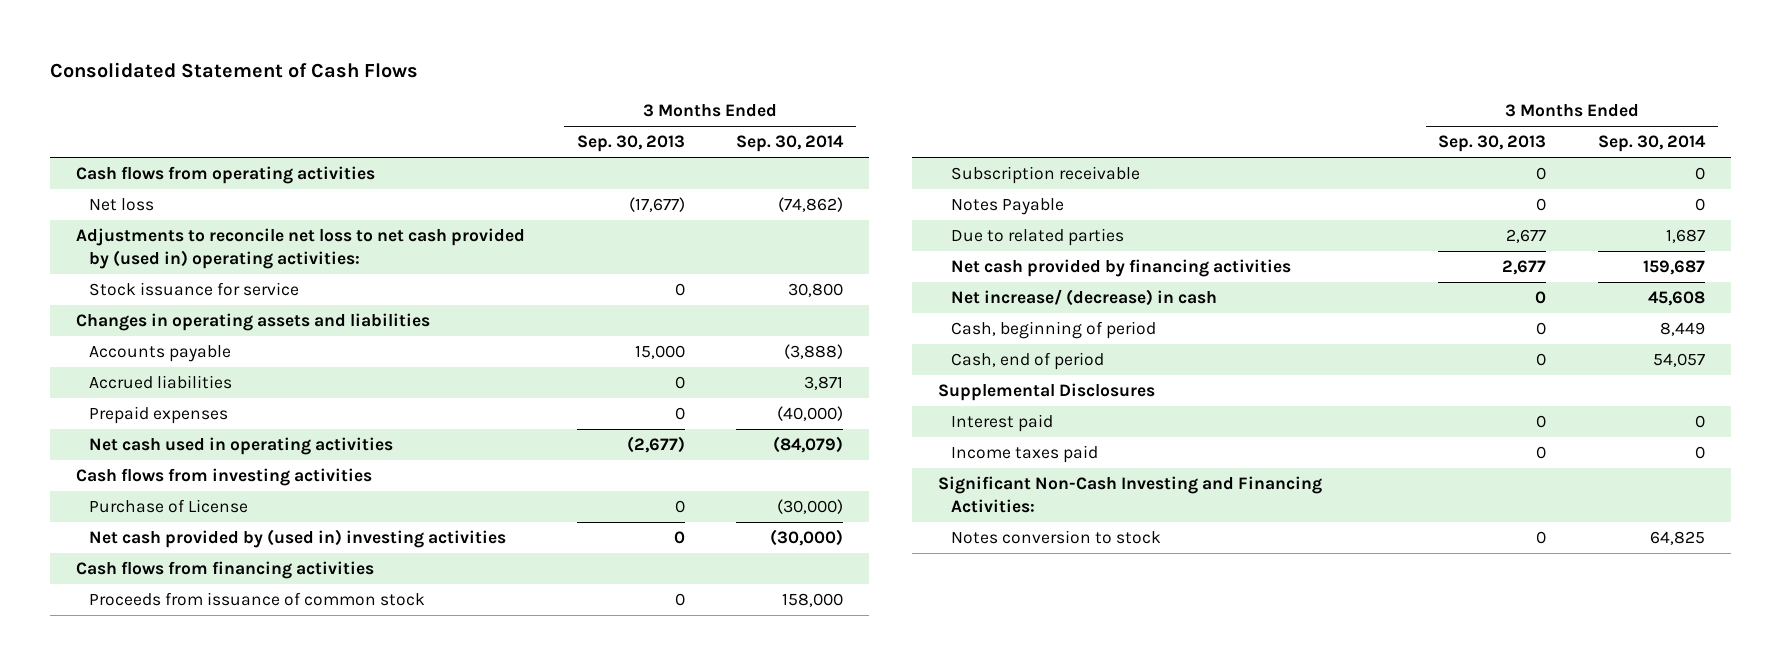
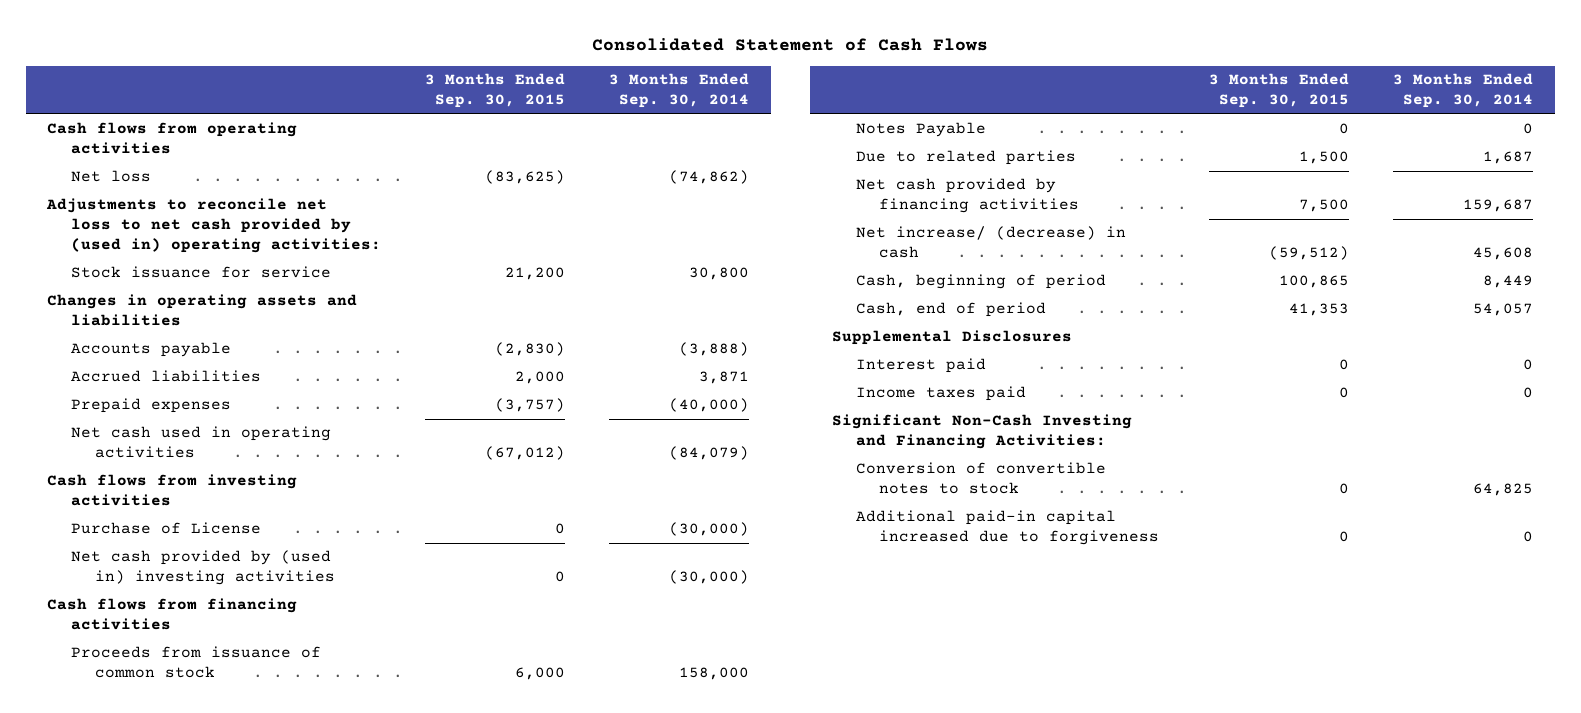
[576,135,685,153] Sep. 30, 2013 -> none
none -> [424,73,565,109] 3 Months Ended Sep. 30, 2015
[950,166,1140,185] Subscription receivable -> none
[950,530,1161,545] Notes conversion to stock -> [855,462,1106,495] Conversion of convertible notes to stock
none -> [855,510,1160,546] Additional paid-in capital increased due to forgiveness

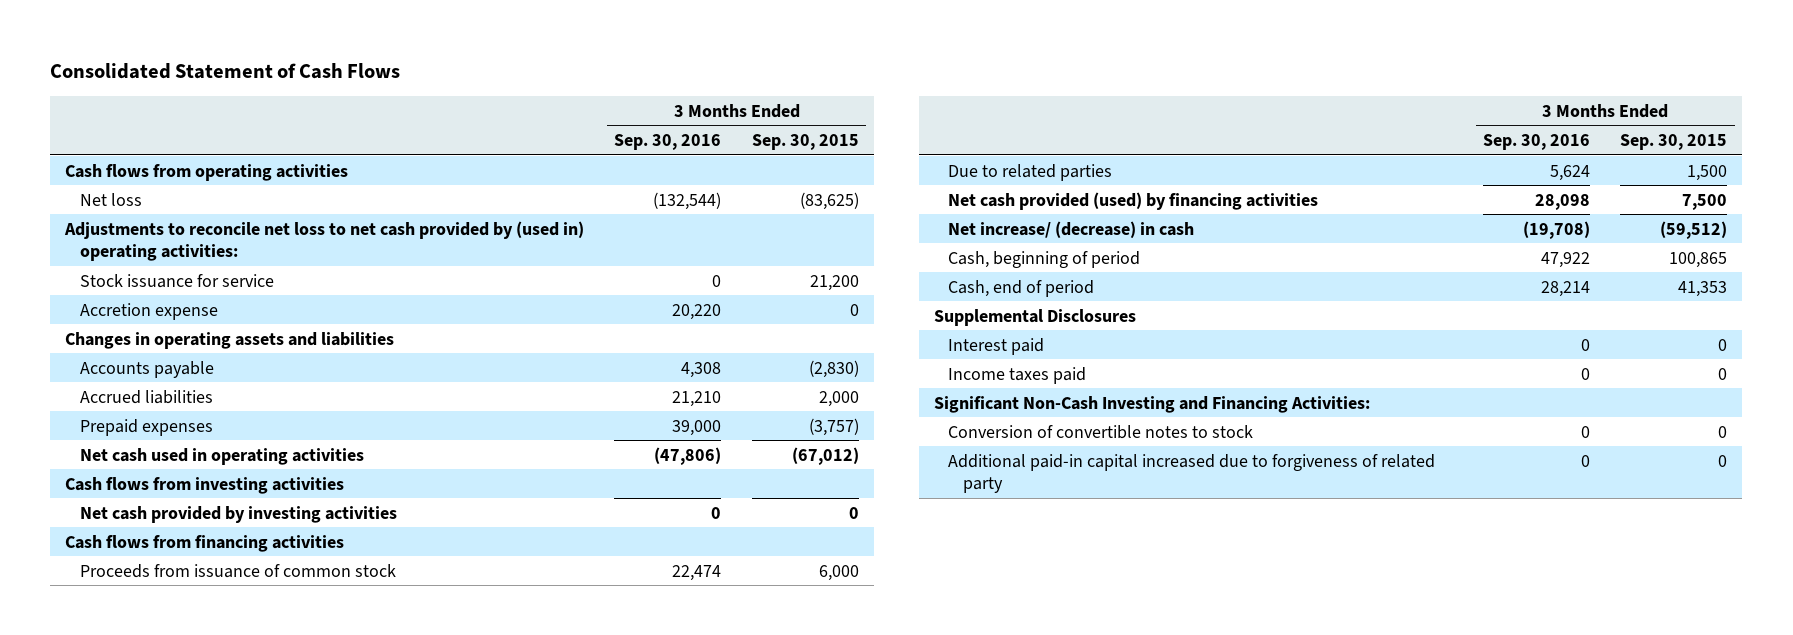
[608,73,749,109] 3 Months Ended Sep. 30, 2014 -> none
none -> [614,133,722,150] Sep. 30, 2016
none -> [79,302,218,320] Accretion expense
[71,522,262,535] Purchase of License -> none
[71,550,335,586] Net cash provided by (used in) investing activities -> [79,505,397,523] Net cash provided by investing activities
[855,122,986,138] Notes Payable -> none
[855,178,1080,214] Net cash provided by financing activities -> [948,191,1319,210] Net cash provided (used) by financing activities
[855,510,1160,546] Additional paid-in capital increased due to forgiveness -> [948,453,1436,494] Additional paid-in capital increased due to forgiveness of related party

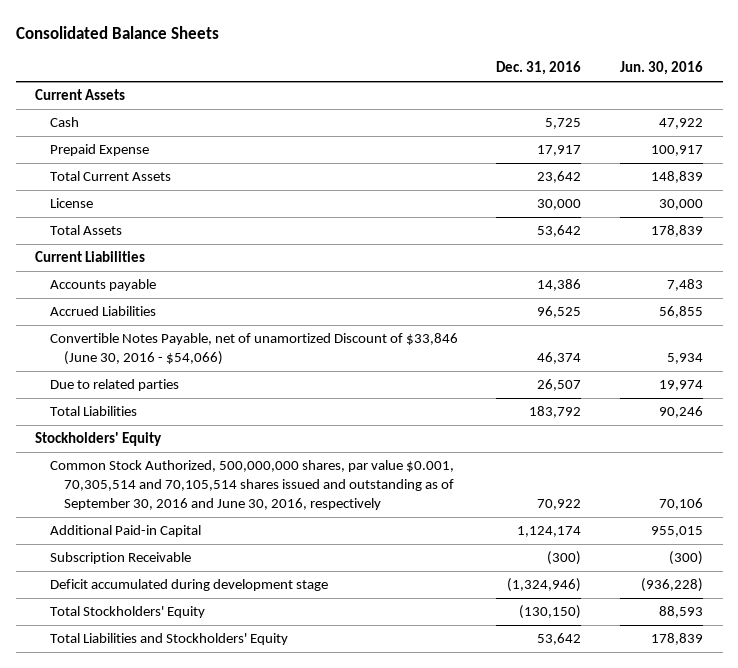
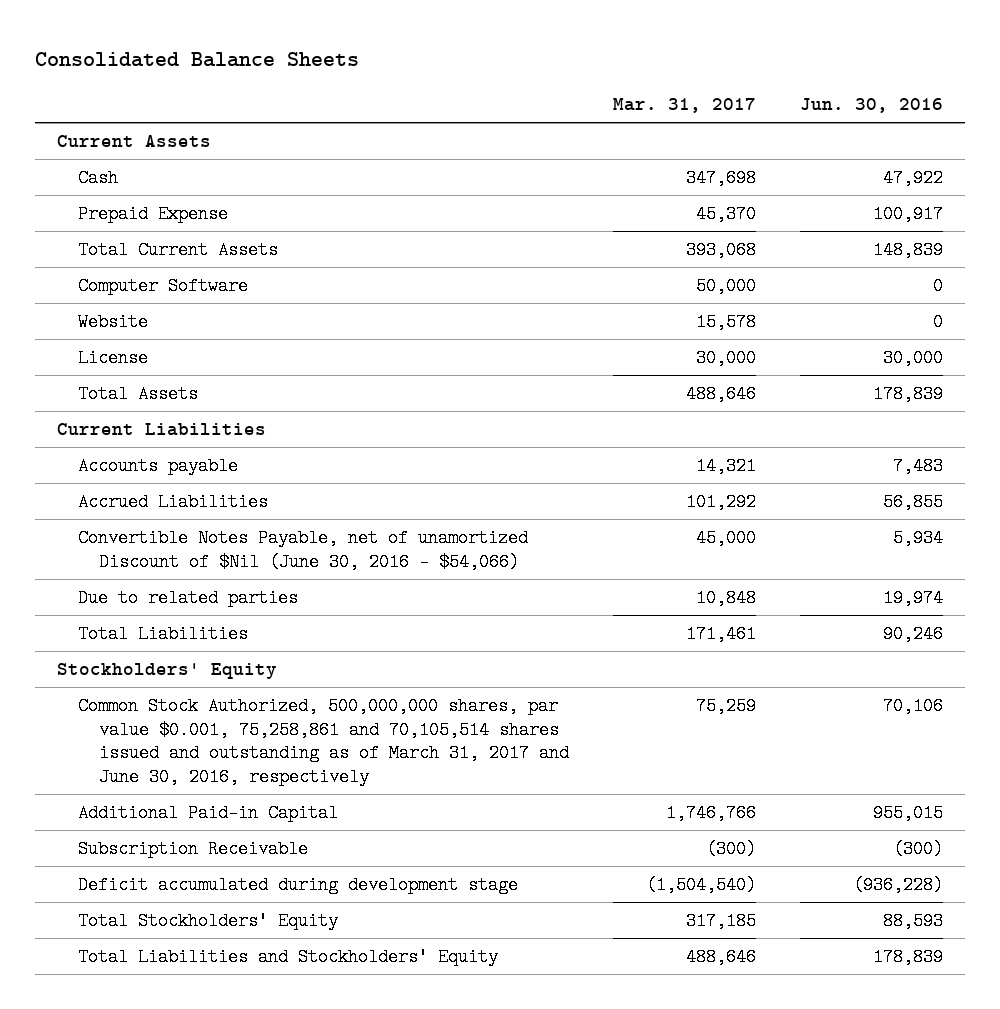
[496,61,582,76] Dec. 31, 2016 -> none
none -> [613,98,757,114] Mar. 31, 2017
none -> [78,277,249,296] Computer Software
none -> [78,313,149,332] Website
[49,333,458,366] Convertible Notes Payable, net of unamortized Discount of $33,846 (June 30, 2016 - $54,066) -> [78,529,529,571] Convertible Notes Payable, net of unamortized Discount of $Nil (June 30, 2016 - $54,066)
[49,460,455,510] Common Stock Authorized, 500,000,000 shares, par value $0.001, 70,305,514 and 70,105,514 shares issued and outstanding as of September 30, 2016 and June 30, 2016, respectively -> [78,697,570,787] Common Stock Authorized, 500,000,000 shares, par value $0.001, 75,258,861 and 70,105,514 shares issued and outstanding as of March 31, 2017 and June 30, 2016, respectively

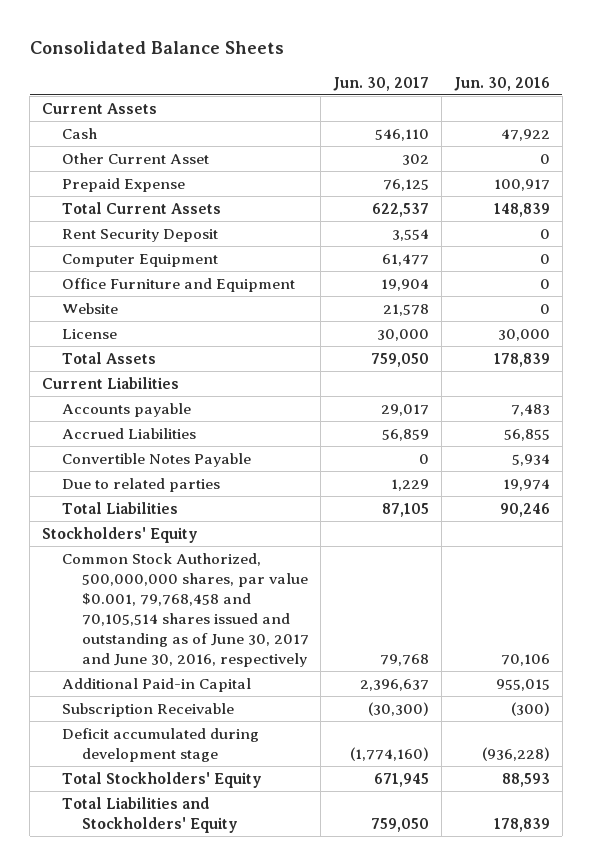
[613,98,757,114] Mar. 31, 2017 -> none
none -> [333,76,430,91] Jun. 30, 2017
none -> [61,152,209,164] Other Current Asset
[78,277,249,296] Computer Software -> none
none -> [61,228,218,242] Rent Security Deposit
none -> [61,253,218,267] Computer Equipment
none -> [61,277,295,292] Office Furniture and Equipment
[78,529,529,571] Convertible Notes Payable, net of unamortized Discount of $Nil (June 30, 2016 - $54,066) -> [61,452,251,467] Convertible Notes Payable
[78,697,570,787] Common Stock Authorized, 500,000,000 shares, par value $0.001, 75,258,861 and 70,105,514 shares issued and outstanding as of March 31, 2017 and June 30, 2016, respectively -> [61,552,309,668] Common Stock Authorized, 500,000,000 shares, par value $0.001, 79,768,458 and 70,105,514 shares issued and outstanding as of June 30, 2017 and June 30, 2016, respectively

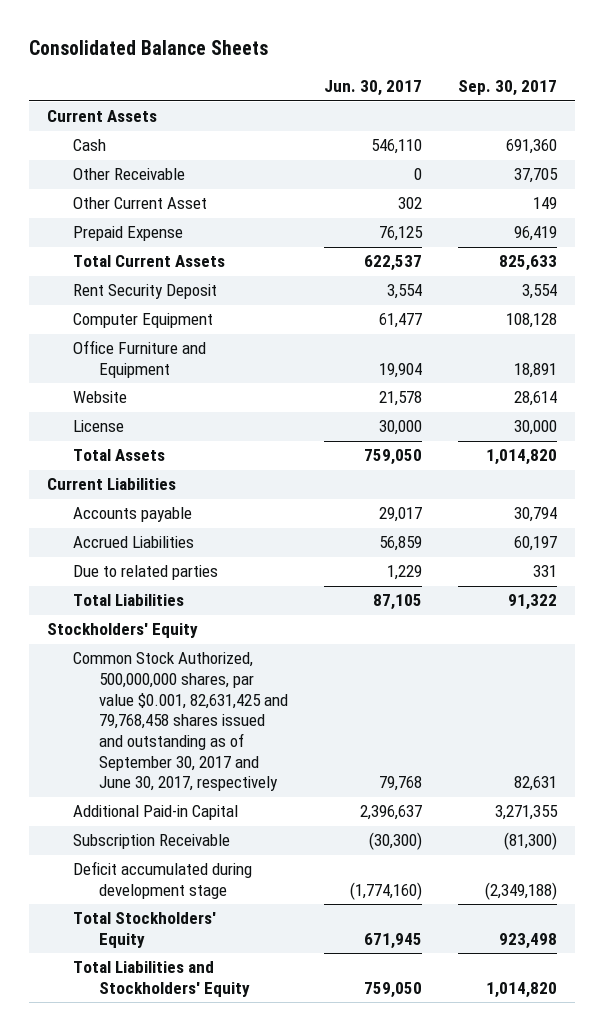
[453,76,550,91] Jun. 30, 2016 -> none
none -> [458,80,558,97] Sep. 30, 2017
none -> [72,168,185,181] Other Receivable
[61,452,251,467] Convertible Notes Payable -> none
[61,552,309,668] Common Stock Authorized, 500,000,000 shares, par value $0.001, 79,768,458 and 70,105,514 shares issued and outstanding as of June 30, 2017 and June 30, 2016, respectively -> [72,652,288,792] Common Stock Authorized, 500,000,000 shares, par value $0.001, 82,631,425 and 79,768,458 shares issued and outstanding as of September 30, 2017 and June 30, 2017, respectively

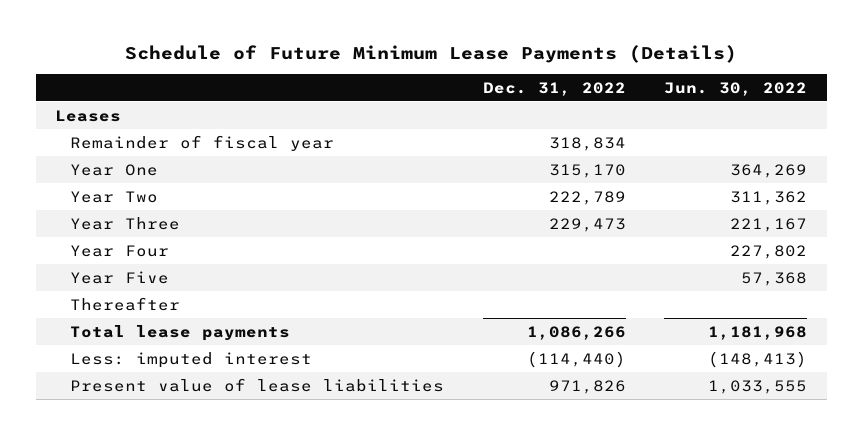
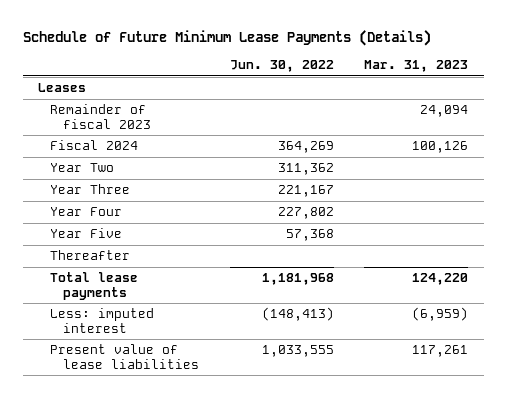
[482,81,626,96] Dec. 31, 2022 -> none
none -> [364,60,469,73] Mar. 31, 2023
[70,134,335,151] Remainder of fiscal year -> [50,104,151,129] Remainder of fiscal 2023
[70,163,159,176] Year One -> [50,140,139,151] Fiscal 2024

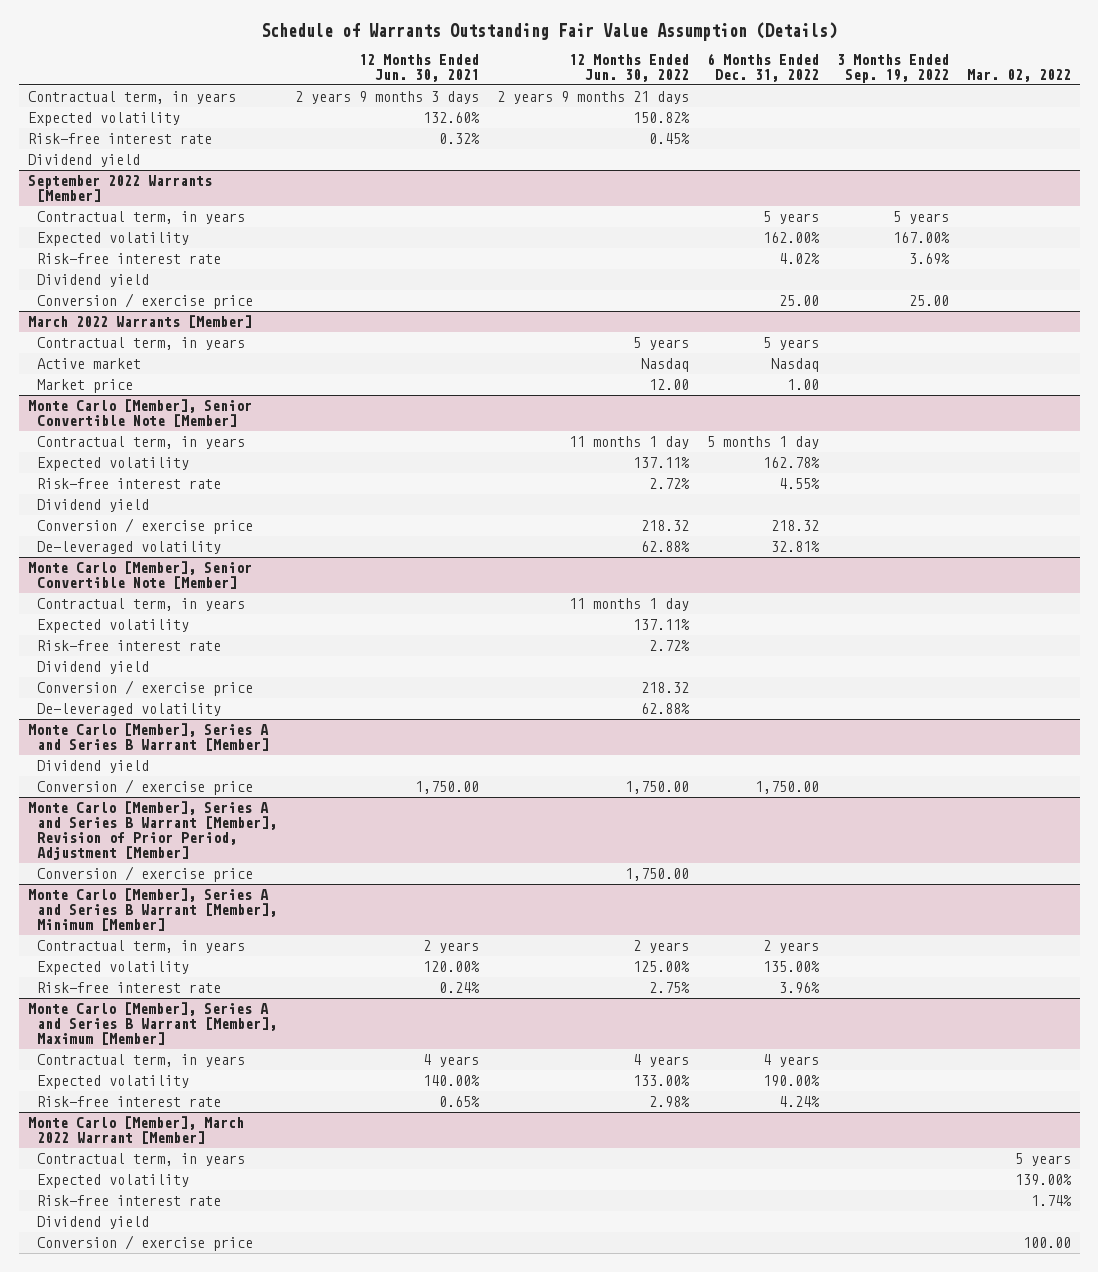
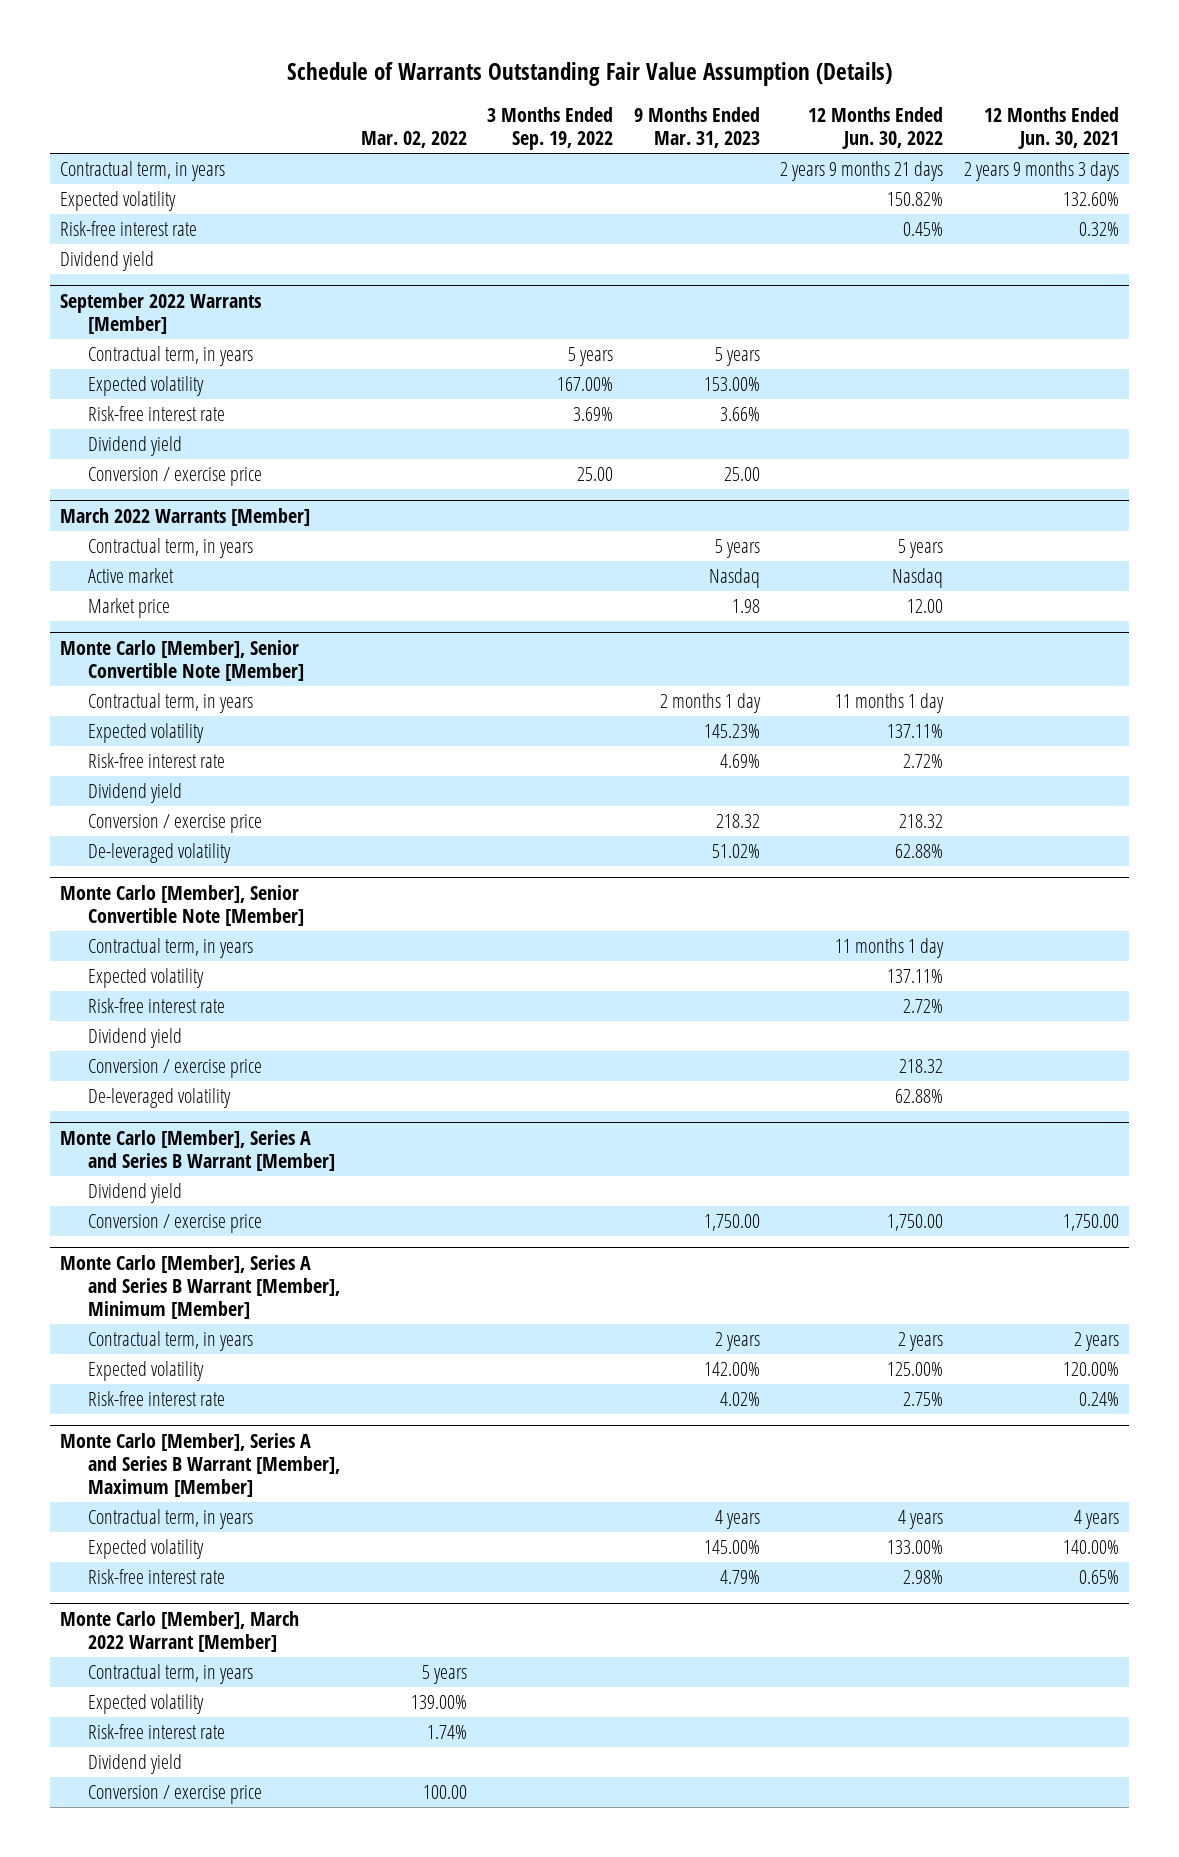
[706,52,819,82] 6 Months Ended Dec. 31, 2022 -> none
none -> [633,106,760,149] 9 Months Ended Mar. 31, 2023
[27,800,277,861] Monte Carlo [Member], Series A and Series B Warrant [Member], Revision of Prior Period, Adjustment [Member] -> none
[36,865,253,882] Conversion / exercise price -> none

